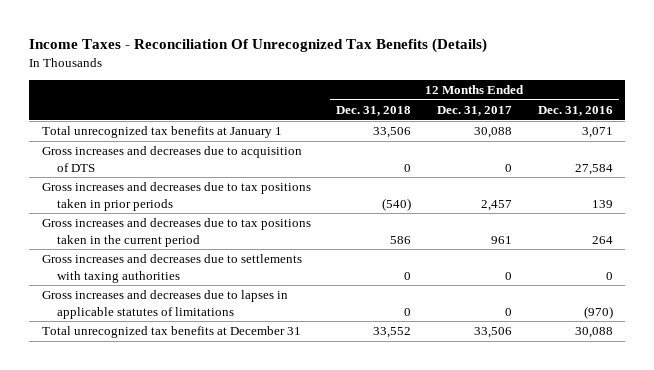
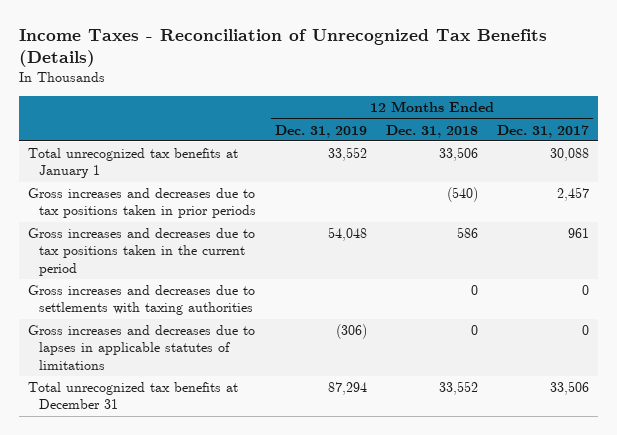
[28,38,487,54] Income Taxes - Reconciliation Of Unrecognized Tax Benefits (Details) -> [18,28,547,67] Income Taxes - Reconciliation of Unrecognized Tax Benefits (Details)
[537,105,613,116] Dec. 31, 2016 -> none
none -> [275,124,368,138] Dec. 31, 2019
[41,146,302,172] Gross increases and decreases due to acquisition of DTS -> none

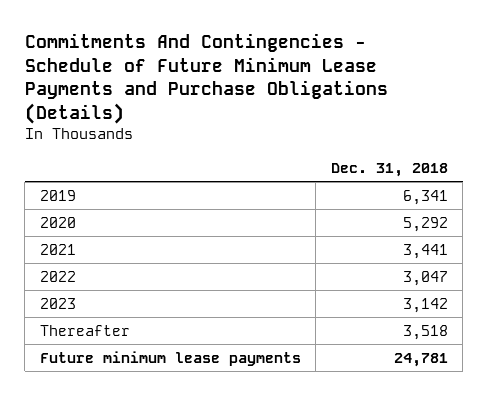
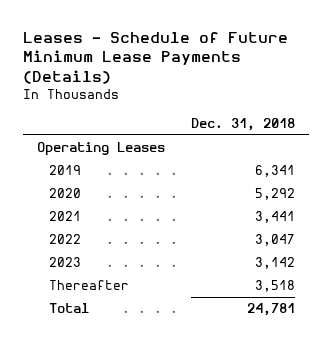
[24,33,388,124] Commitments And Contingencies - Schedule of Future Minimum Lease Payments and Purchase Obligations (Details) -> [23,31,289,85] Leases - Schedule of Future Minimum Lease Payments (Details)
none -> [36,142,165,157] Operating Leases
[39,350,301,366] Future minimum lease payments -> [48,303,89,314] Total

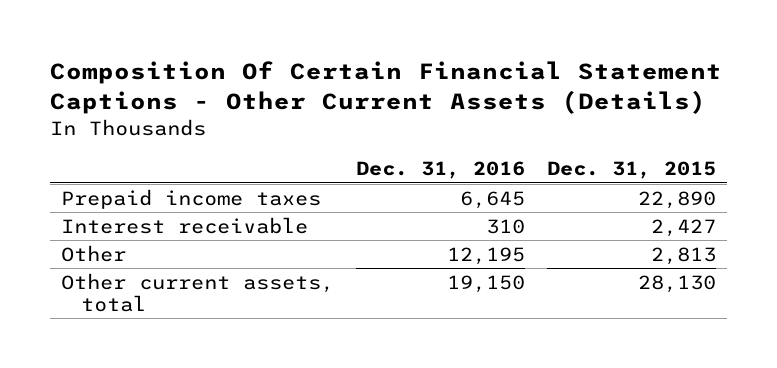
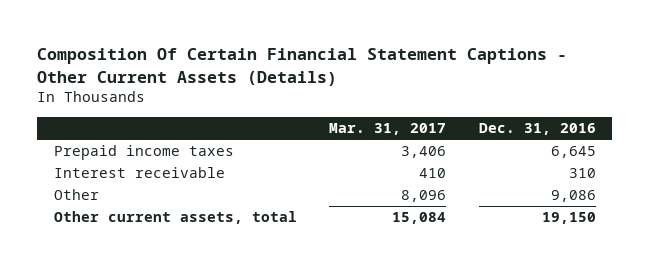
[547,161,717,180] Dec. 31, 2015 -> none
none -> [329,123,447,136] Mar. 31, 2017
[446,246,525,265] 12,195 -> [551,190,597,203] 9,086

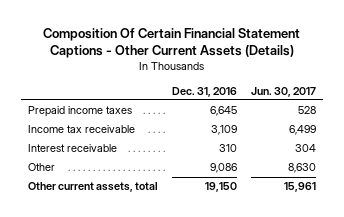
[329,123,447,136] Mar. 31, 2017 -> none
none -> [250,86,316,97] Jun. 30, 2017
none -> [27,125,135,134] Income tax receivable

